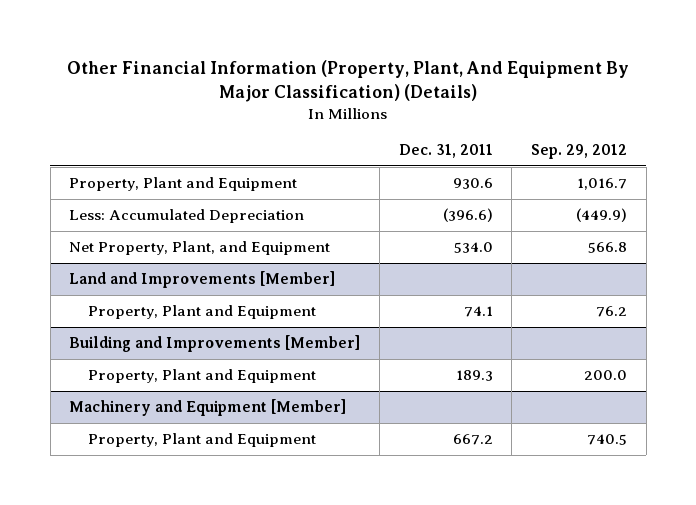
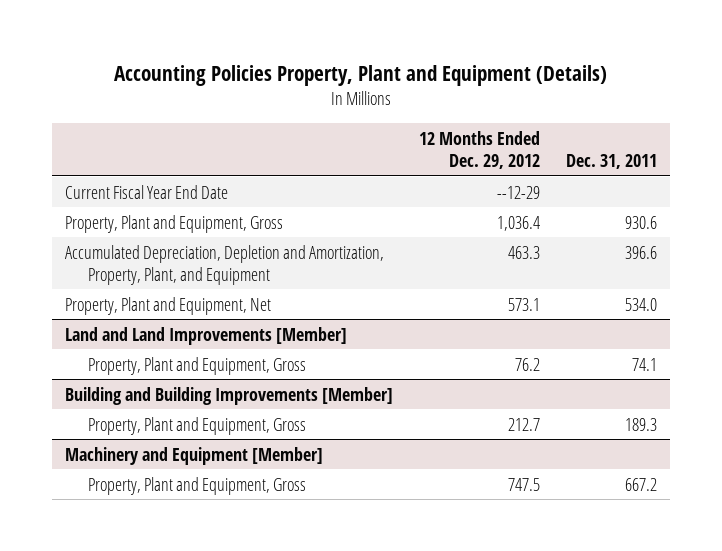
[67,59,630,102] Other Financial Information (Property, Plant, And Equipment By Major Classification) (Details) -> [113,64,607,86] Accounting Policies Property, Plant and Equipment (Details)
[531,144,628,160] Sep. 29, 2012 -> none
none -> [418,131,540,169] 12 Months Ended Dec. 29, 2012
none -> [65,184,229,199] Current Fiscal Year End Date
[69,177,298,192] Property, Plant and Equipment -> [65,214,284,233] Property, Plant and Equipment, Gross
[69,209,305,224] Less: Accumulated Depreciation -> [65,244,385,285] Accumulated Depreciation, Depletion and Amortization, Property, Plant, and Equipment
[442,208,493,223] (396.6) -> [624,245,657,259] 396.6
[69,241,331,256] Net Property, Plant, and Equipment -> [65,296,272,315] Property, Plant and Equipment, Net
[69,271,336,289] Land and Improvements [Member] -> [65,326,348,345] Land and Land Improvements [Member]
[88,305,317,320] Property, Plant and Equipment -> [87,356,306,375] Property, Plant and Equipment, Gross
[69,335,361,353] Building and Improvements [Member] -> [65,386,394,405] Building and Building Improvements [Member]
[88,369,317,384] Property, Plant and Equipment -> [87,416,306,435] Property, Plant and Equipment, Gross
[88,433,317,448] Property, Plant and Equipment -> [87,476,306,495] Property, Plant and Equipment, Gross

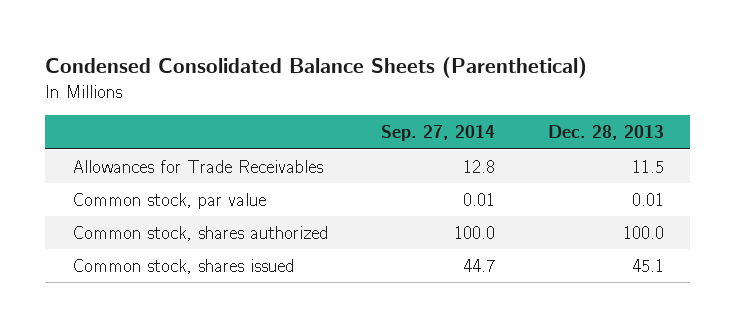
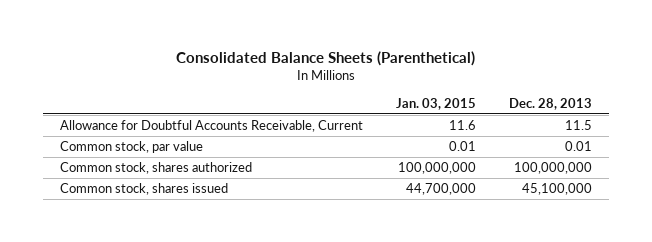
[45,57,588,79] Condensed Consolidated Balance Sheets (Parenthetical) -> [175,51,475,67] Consolidated Balance Sheets (Parenthetical)
[380,125,495,142] Sep. 27, 2014 -> none
none -> [395,98,476,111] Jan. 03, 2015
[71,159,323,173] Allowances for Trade Receivables -> [59,120,363,133] Allowance for Doubtful Accounts Receivable, Current
[622,225,664,239] 100.0 -> [514,162,593,175] 100,000,000
[631,258,664,272] 45.1 -> [522,183,593,196] 45,100,000

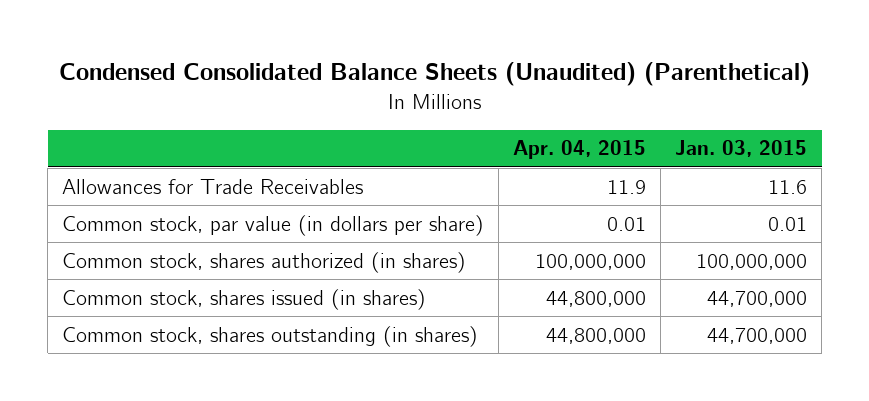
[175,51,475,67] Consolidated Balance Sheets (Parenthetical) -> [58,62,810,87] Condensed Consolidated Balance Sheets (Unaudited) (Parenthetical)
[509,98,593,111] Dec. 28, 2013 -> none
none -> [513,140,647,160] Apr. 04, 2015
[59,120,363,133] Allowance for Doubtful Accounts Receivable, Current -> [62,178,364,194] Allowances for Trade Receivables
[59,141,203,154] Common stock, par value -> [62,214,485,236] Common stock, par value (in dollars per share)
[59,162,252,175] Common stock, shares authorized -> [62,251,467,273] Common stock, shares authorized (in shares)
[59,183,228,196] Common stock, shares issued -> [62,288,427,310] Common stock, shares issued (in shares)
none -> [62,325,479,347] Common stock, shares outstanding (in shares)

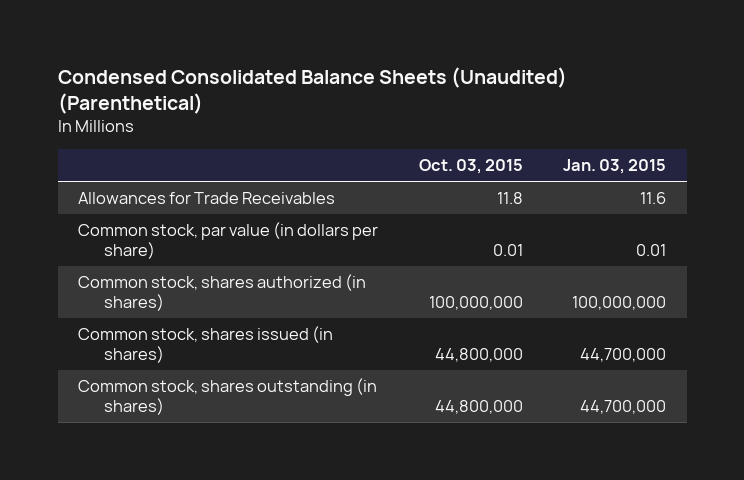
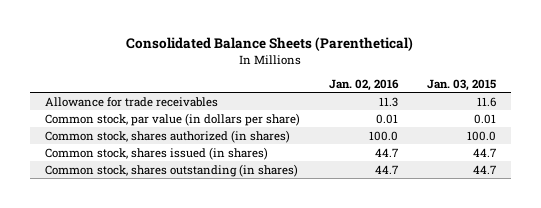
[57,66,567,114] Condensed Consolidated Balance Sheets (Unaudited) (Parenthetical) -> [126,36,414,51] Consolidated Balance Sheets (Parenthetical)
[418,159,523,175] Oct. 03, 2015 -> none
none -> [328,78,399,91] Jan. 02, 2016
[78,192,336,205] Allowances for Trade Receivables -> [44,96,218,107] Allowance for trade receivables
[572,296,667,311] 100,000,000 -> [467,130,497,141] 100.0
[580,348,667,363] 44,700,000 -> [473,147,497,157] 44.7
[580,400,667,415] 44,700,000 -> [473,164,497,174] 44.7

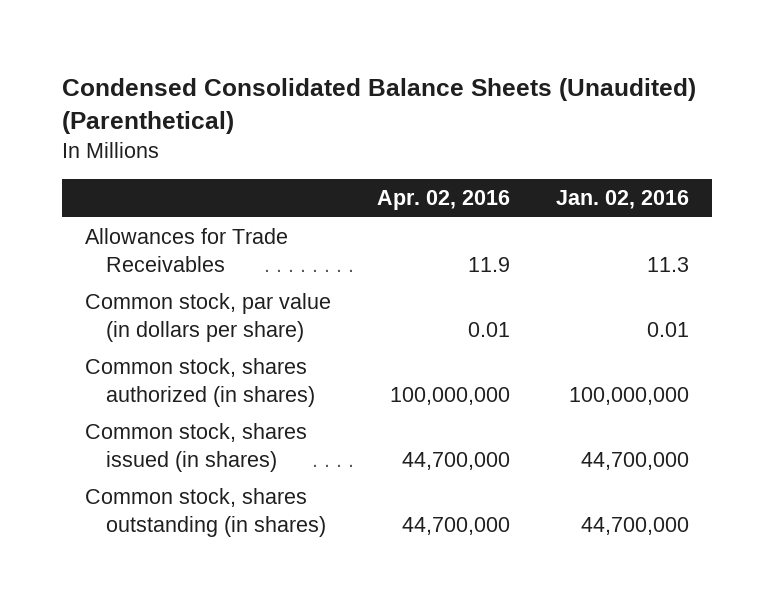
[126,36,414,51] Consolidated Balance Sheets (Parenthetical) -> [62,77,697,134] Condensed Consolidated Balance Sheets (Unaudited) (Parenthetical)
[427,78,497,91] Jan. 03, 2015 -> none
none -> [377,190,511,211] Apr. 02, 2016
[44,96,218,107] Allowance for trade receivables -> [85,228,289,272] Allowances for Trade Receivables
[368,130,398,141] 100.0 -> [568,386,689,405] 100,000,000
[374,147,398,157] 44.7 -> [580,451,689,470] 44,700,000
[374,164,398,174] 44.7 -> [580,516,689,535] 44,700,000

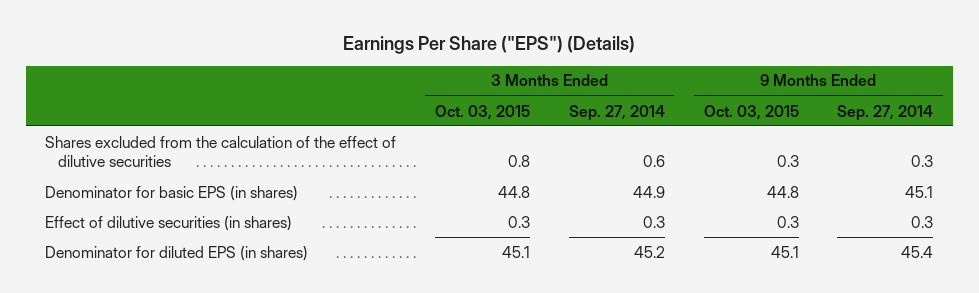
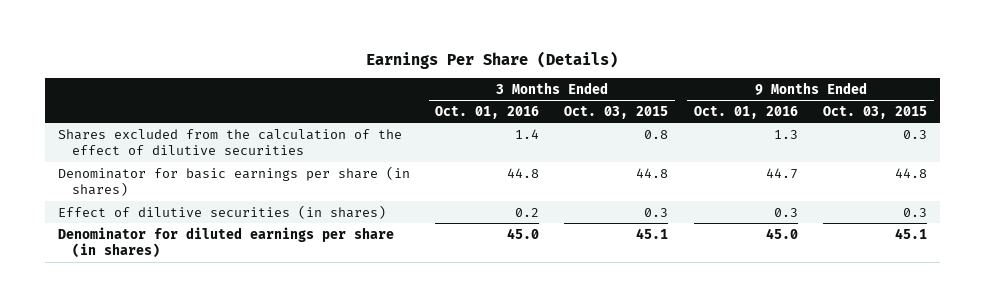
[343,36,636,55] Earnings Per Share ("EPS") (Details) -> [366,51,619,70] Earnings Per Share (Details)
[568,104,665,121] Sep. 27, 2014 -> none
[837,104,934,121] Sep. 27, 2014 -> none
none -> [435,105,540,119] Oct. 01, 2016
none -> [693,105,798,119] Oct. 01, 2016
[45,185,299,201] Denominator for basic EPS (in shares) -> [57,165,410,197] Denominator for basic earnings per share (in shares)
[45,245,309,261] Denominator for diluted EPS (in shares) -> [57,226,394,259] Denominator for diluted earnings per share (in shares)

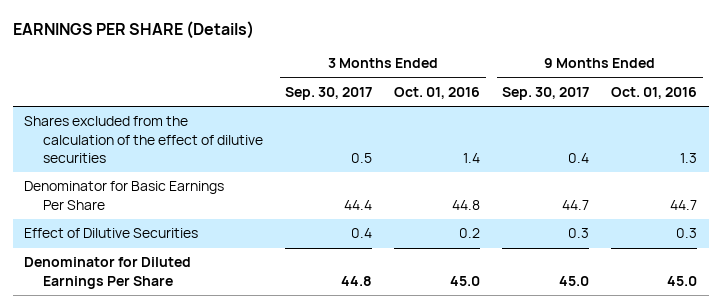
[366,51,619,70] Earnings Per Share (Details) -> [13,20,255,39] EARNINGS PER SHARE (Details)
[564,105,669,119] Oct. 03, 2015 -> none
[823,105,928,119] Oct. 03, 2015 -> none
none -> [285,86,373,100] Sep. 30, 2017
none -> [502,86,590,100] Sep. 30, 2017
[57,165,410,197] Denominator for basic earnings per share (in shares) -> [24,181,225,210] Denominator for Basic Earnings Per Share
[57,204,386,219] Effect of dilutive securities (in shares) -> [24,228,199,239] Effect of Dilutive Securities
[57,226,394,259] Denominator for diluted earnings per share (in shares) -> [24,257,192,289] Denominator for Diluted Earnings Per Share

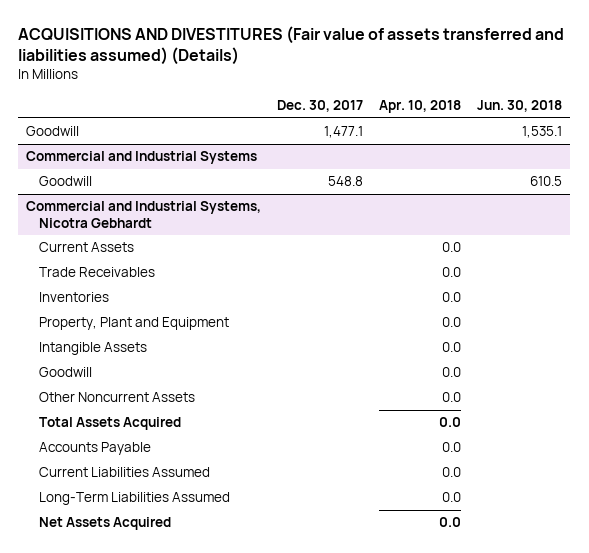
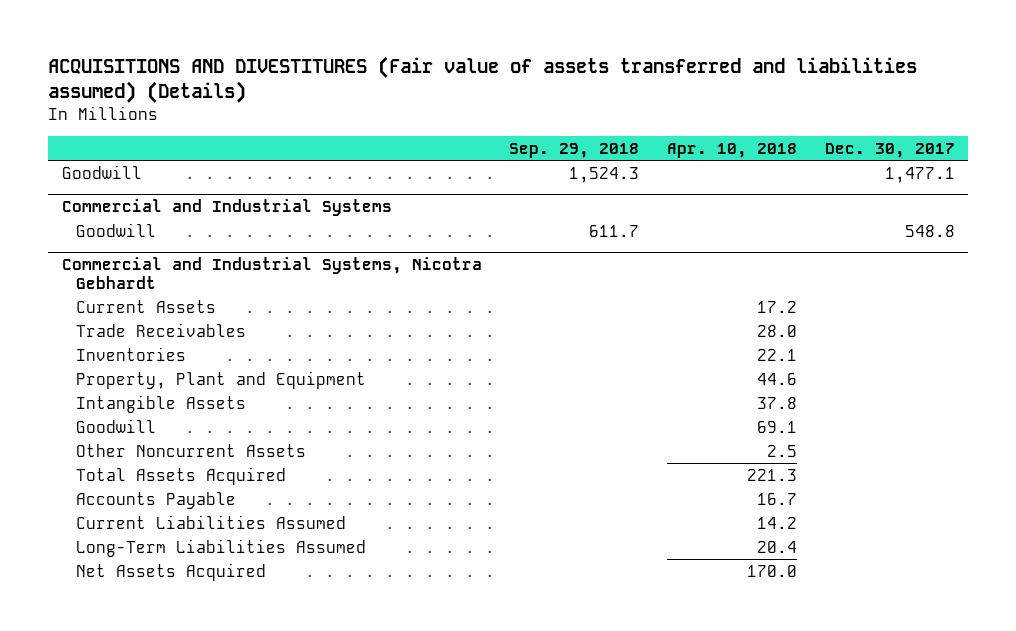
[477,100,563,113] Jun. 30, 2018 -> none
none -> [509,142,640,158] Sep. 29, 2018
[442,242,462,253] 0.0 -> [756,300,797,313] 17.2
[442,267,462,278] 0.0 -> [756,324,797,337] 28.0
[442,292,462,303] 0.0 -> [756,348,797,361] 22.1
[442,317,462,328] 0.0 -> [756,372,797,385] 44.6
[442,342,462,353] 0.0 -> [756,396,797,409] 37.8
[442,367,462,378] 0.0 -> [756,420,797,433] 69.1
[442,392,462,403] 0.0 -> [766,444,797,457] 2.5
[439,417,462,428] 0.0 -> [746,468,797,481] 221.3
[442,442,462,453] 0.0 -> [756,492,797,505] 16.7
[442,467,462,478] 0.0 -> [756,516,797,529] 14.2
[442,492,462,503] 0.0 -> [756,540,797,553] 20.4
[439,517,462,528] 0.0 -> [746,564,797,577] 170.0

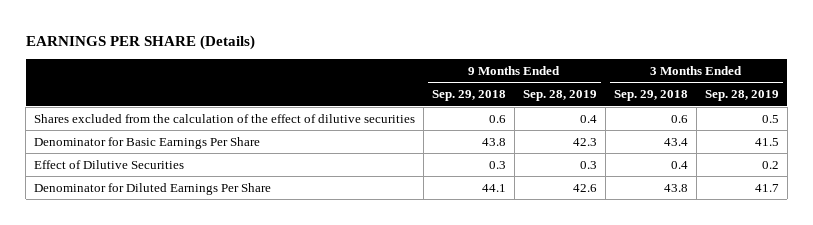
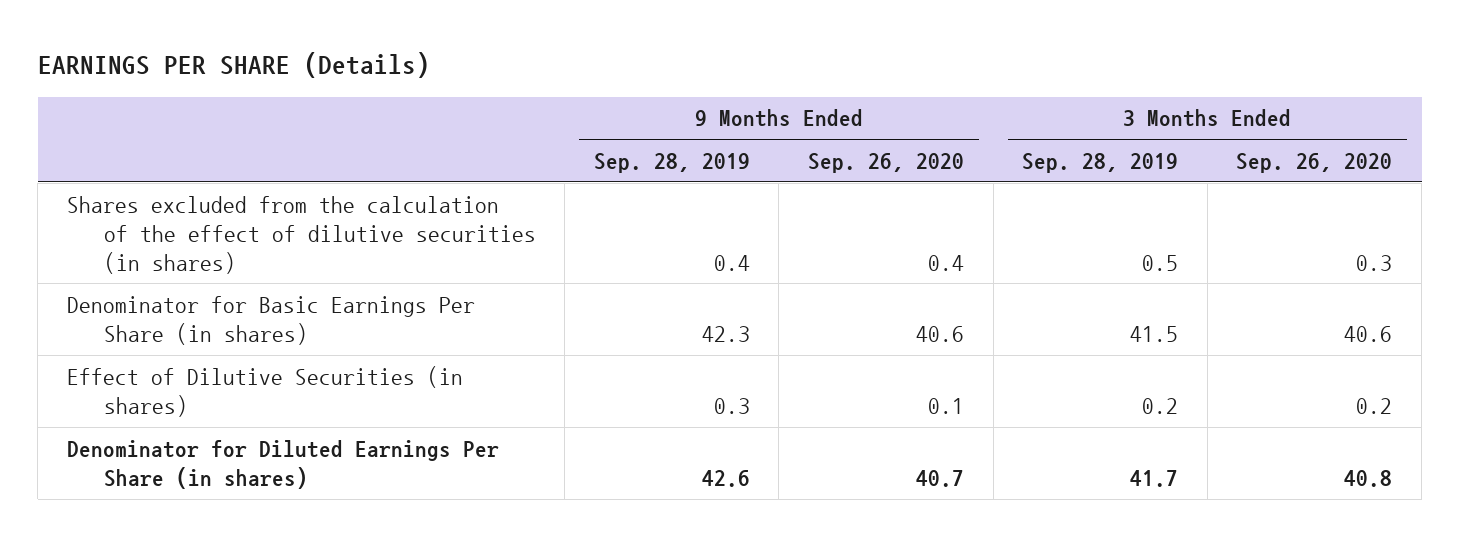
[431,90,506,102] Sep. 29, 2018 -> none
[613,90,688,102] Sep. 29, 2018 -> none
none -> [807,152,964,173] Sep. 26, 2020
none -> [1236,152,1393,173] Sep. 26, 2020
[34,113,416,123] Shares excluded from the calculation of the effect of dilutive securities -> [66,195,536,274] Shares excluded from the calculation of the effect of dilutive securities (in shares)
[34,136,261,149] Denominator for Basic Earnings Per Share -> [66,295,475,345] Denominator for Basic Earnings Per Share (in shares)
[34,159,185,169] Effect of Dilutive Securities -> [66,365,463,417] Effect of Dilutive Securities (in shares)
[34,182,272,195] Denominator for Diluted Earnings Per Share -> [66,439,499,489] Denominator for Diluted Earnings Per Share (in shares)

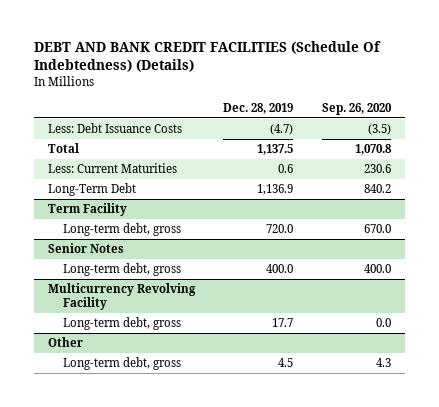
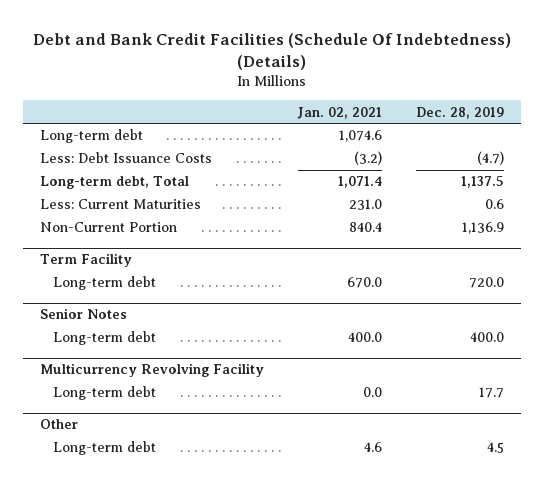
[33,40,381,73] DEBT AND BANK CREDIT FACILITIES (Schedule Of Indebtedness) (Details) -> [32,33,511,71] Debt and Bank Credit Facilities (Schedule Of Indebtedness) (Details)
[322,102,393,115] Sep. 26, 2020 -> none
none -> [296,106,382,119] Jan. 02, 2021
none -> [40,129,144,144] Long-term debt
[47,143,79,154] Total -> [40,176,190,190] Long-term debt, Total
[47,183,136,197] Long-Term Debt -> [40,222,178,233] Non-Current Portion
[62,223,181,237] Long-term debt, gross -> [53,276,157,291] Long-term debt
[62,263,181,277] Long-term debt, gross -> [53,331,157,346] Long-term debt
[62,317,181,331] Long-term debt, gross -> [53,386,157,401] Long-term debt
[62,357,181,371] Long-term debt, gross -> [53,441,157,456] Long-term debt

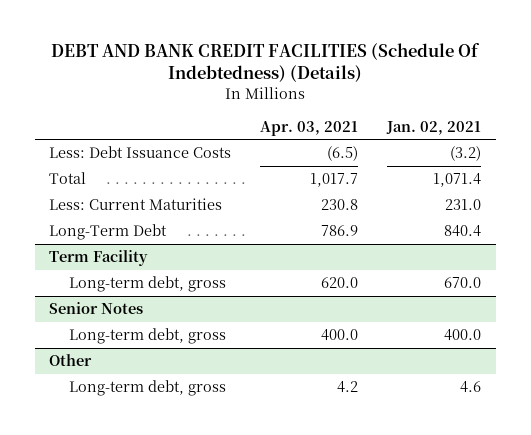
[32,33,511,71] Debt and Bank Credit Facilities (Schedule Of Indebtedness) (Details) -> [51,43,481,83] DEBT AND BANK CREDIT FACILITIES (Schedule Of Indebtedness) (Details)
[415,106,504,119] Dec. 28, 2019 -> none
none -> [260,120,359,136] Apr. 03, 2021
[40,129,144,144] Long-term debt -> none
[40,176,190,190] Long-term debt, Total -> [49,172,87,185] Total
[40,222,178,233] Non-Current Portion -> [49,224,168,241] Long-Term Debt
[53,276,157,291] Long-term debt -> [68,276,226,293] Long-term debt, gross
[40,363,265,378] Multicurrency Revolving Facility -> none
[53,386,157,401] Long-term debt -> none
[53,331,157,346] Long-term debt -> [68,328,226,345] Long-term debt, gross
[53,441,157,456] Long-term debt -> [68,380,226,397] Long-term debt, gross

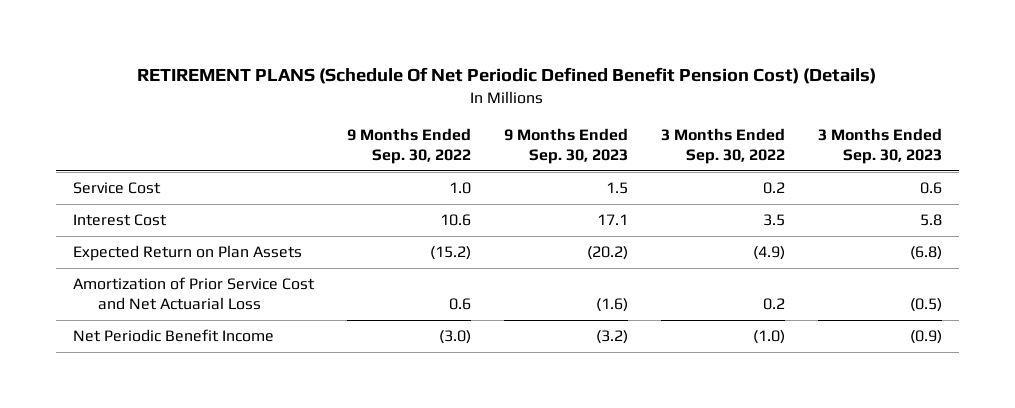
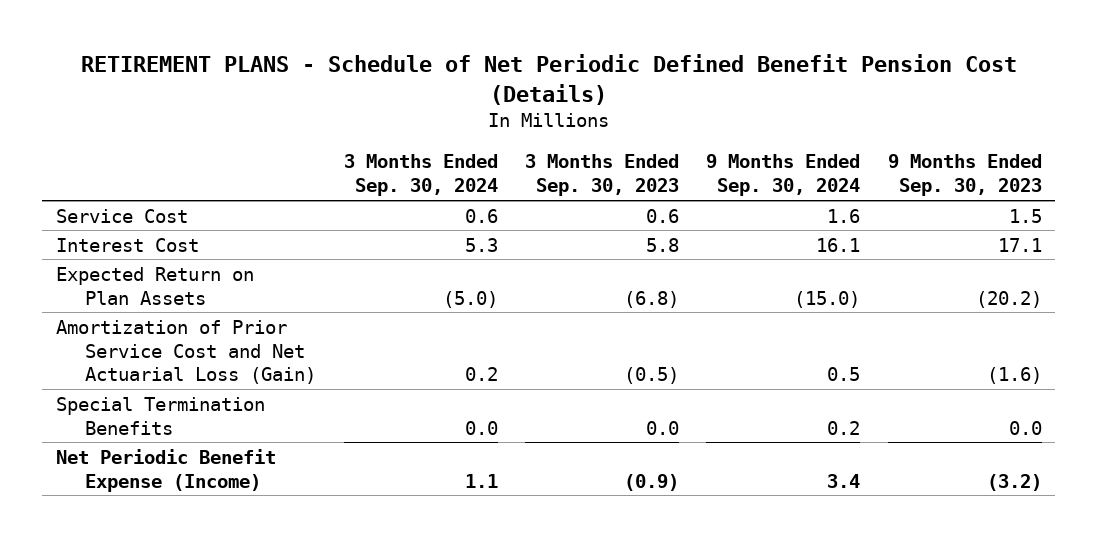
[137,67,877,85] RETIREMENT PLANS (Schedule Of Net Periodic Defined Benefit Pension Cost) (Details) -> [80,53,1017,105] RETIREMENT PLANS - Schedule of Net Periodic Defined Benefit Pension Cost (Details)
[346,128,471,164] 9 Months Ended Sep. 30, 2022 -> none
[660,128,785,164] 3 Months Ended Sep. 30, 2022 -> none
none -> [343,154,498,197] 3 Months Ended Sep. 30, 2024
none -> [706,154,861,197] 9 Months Ended Sep. 30, 2024
[72,277,315,311] Amortization of Prior Service Cost and Net Actuarial Loss -> [55,319,317,385] Amortization of Prior Service Cost and Net Actuarial Loss (Gain)
none -> [55,396,265,435] Special Termination Benefits
[72,329,274,343] Net Periodic Benefit Income -> [55,448,276,492] Net Periodic Benefit Expense (Income)

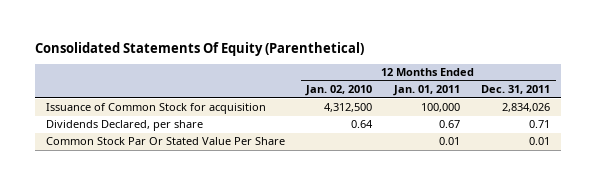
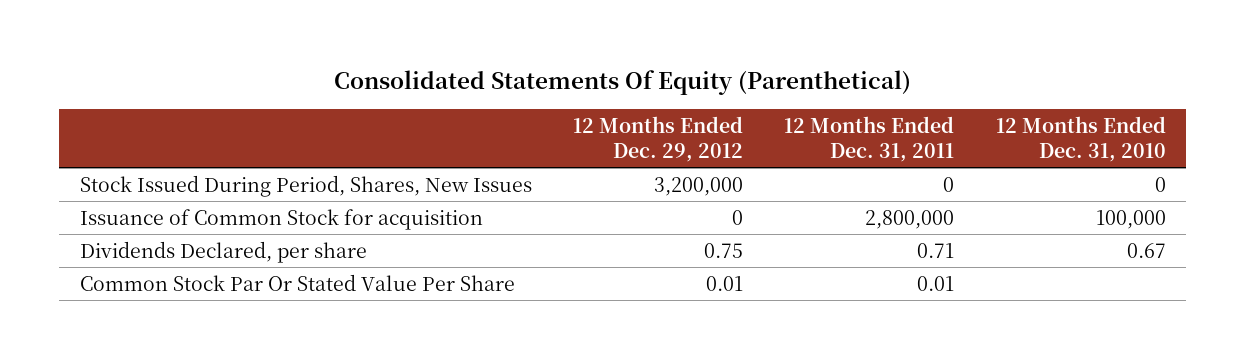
[305,85,373,97] Jan. 02, 2010 -> none
[392,85,460,97] Jan. 01, 2011 -> none
none -> [572,115,743,162] 12 Months Ended Dec. 29, 2012
none -> [995,115,1166,162] 12 Months Ended Dec. 31, 2010
none -> [79,174,532,197] Stock Issued During Period, Shares, New Issues
[502,103,551,113] 2,834,026 -> [865,209,955,229] 2,800,000

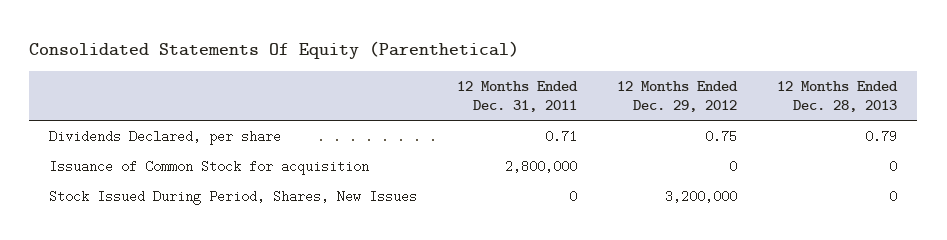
[995,115,1166,162] 12 Months Ended Dec. 31, 2010 -> none
none -> [777,80,899,113] 12 Months Ended Dec. 28, 2013
[79,273,515,291] Common Stock Par Or Stated Value Per Share -> none
[79,208,483,230] Issuance of Common Stock for acquisition -> [49,159,370,175] Issuance of Common Stock for acquisition
[79,174,532,197] Stock Issued During Period, Shares, New Issues -> [49,189,418,205] Stock Issued During Period, Shares, New Issues

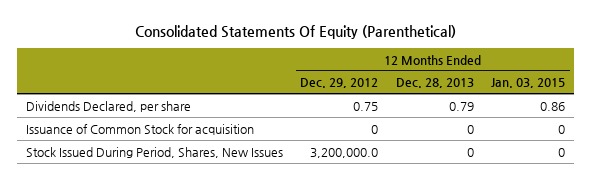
[457,80,579,113] 12 Months Ended Dec. 31, 2011 -> none
none -> [491,78,566,89] Jan. 03, 2015
[665,189,738,203] 3,200,000 -> [310,147,379,158] 3,200,000.0

